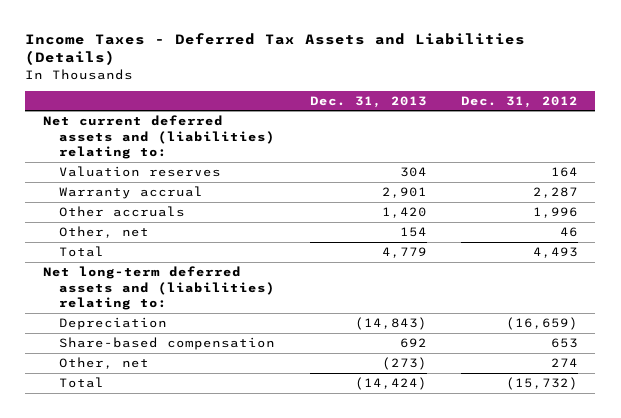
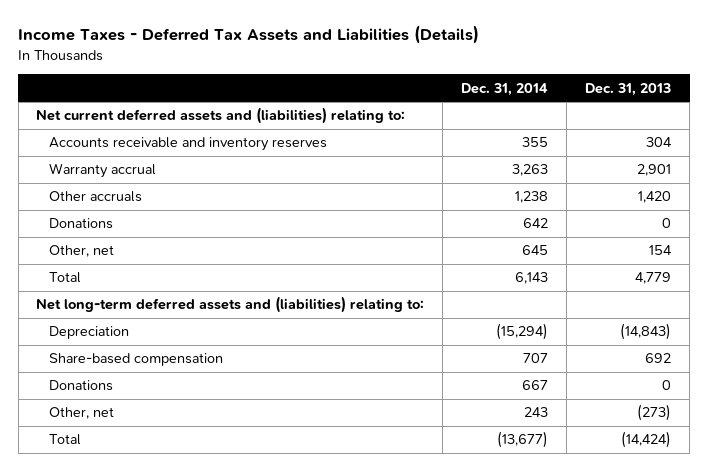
[461,95,579,108] Dec. 31, 2012 -> none
none -> [461,82,549,96] Dec. 31, 2014
[59,166,222,178] Valuation reserves -> [49,137,328,152] Accounts receivable and inventory reserves
none -> [49,218,114,230] Donations
none -> [49,380,114,392] Donations

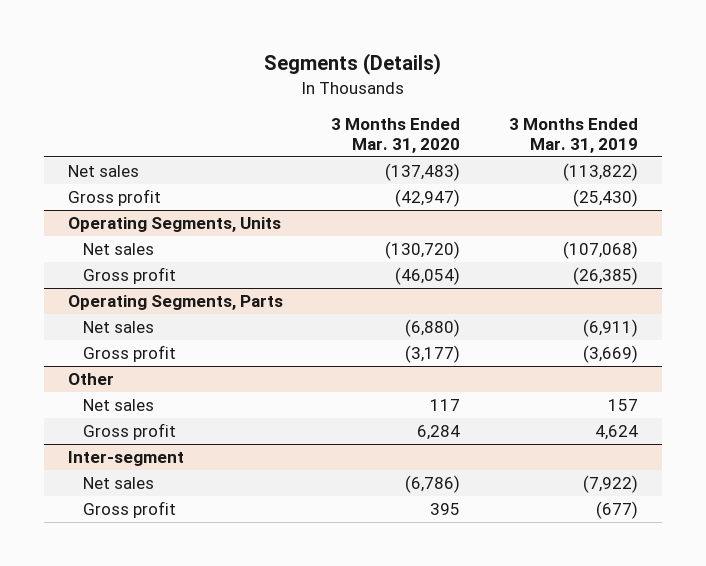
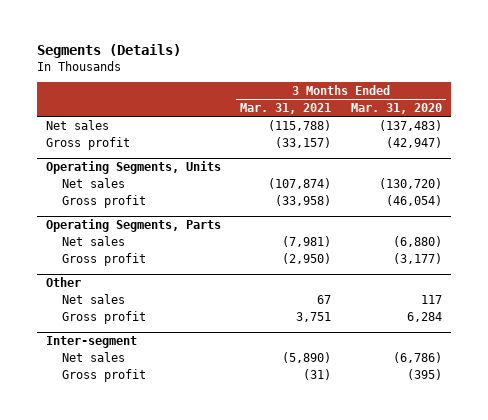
[508,117,638,153] 3 Months Ended Mar. 31, 2019 -> none
none -> [240,103,332,115] Mar. 31, 2021
[430,503,461,516] 395 -> [406,368,442,380] (395)

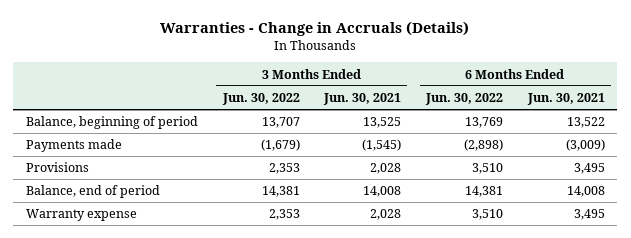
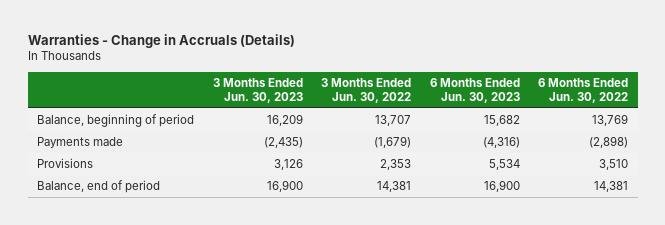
[323,93,402,106] Jun. 30, 2021 -> none
[526,93,605,106] Jun. 30, 2021 -> none
none -> [212,77,303,103] 3 Months Ended Jun. 30, 2023
none -> [429,77,520,103] 6 Months Ended Jun. 30, 2023
[25,209,137,222] Warranty expense -> none

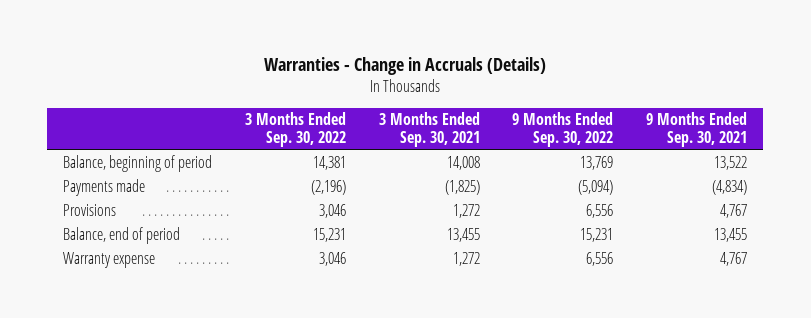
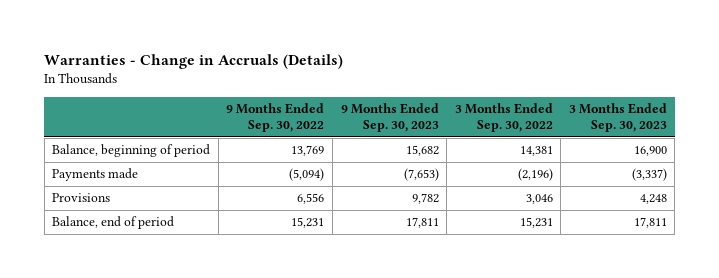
[378,112,480,148] 3 Months Ended Sep. 30, 2021 -> none
[646,112,748,148] 9 Months Ended Sep. 30, 2021 -> none
none -> [340,103,439,132] 9 Months Ended Sep. 30, 2023
none -> [568,103,667,132] 3 Months Ended Sep. 30, 2023
[63,252,156,269] Warranty expense -> none

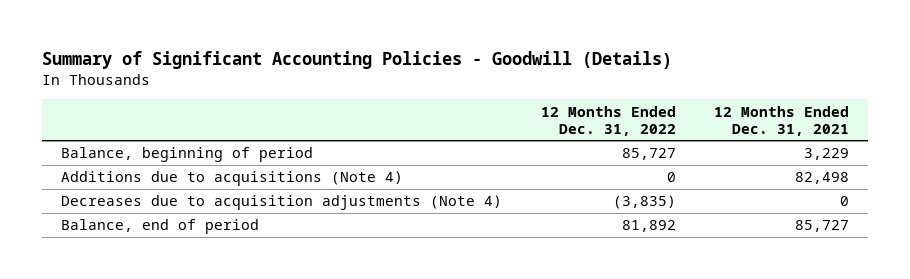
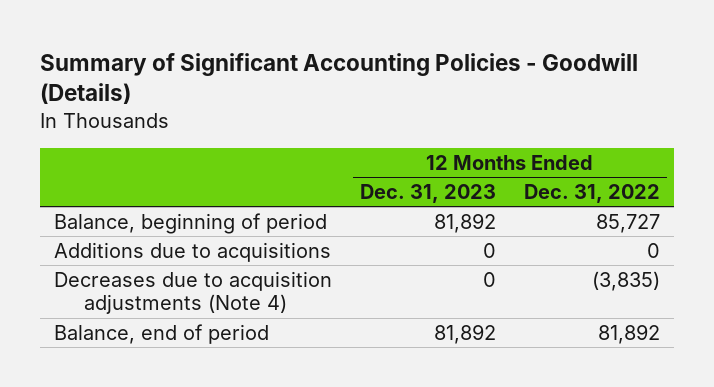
[713,105,849,136] 12 Months Ended Dec. 31, 2021 -> none
none -> [359,183,496,203] Dec. 31, 2023
[61,171,404,187] Additions due to acquisitions (Note 4) -> [53,241,331,262] Additions due to acquisitions

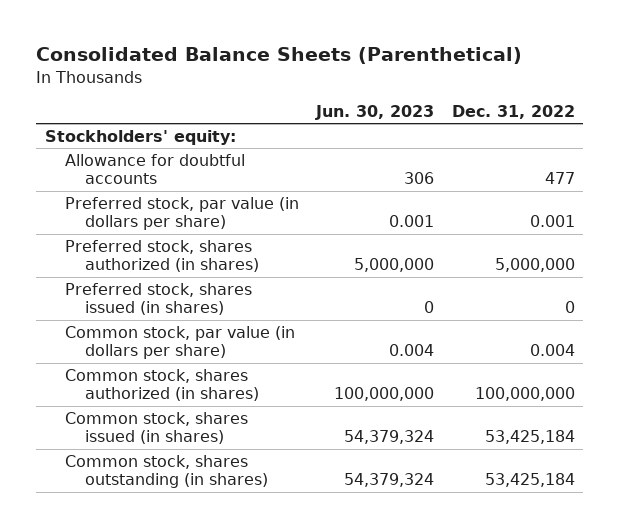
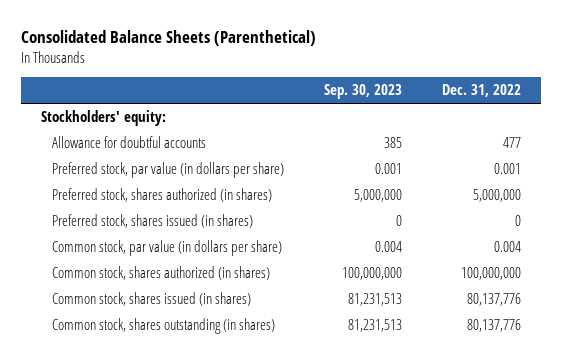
[315,105,435,121] Jun. 30, 2023 -> none
none -> [323,84,402,100] Sep. 30, 2023
[484,430,575,445] 53,425,184 -> [466,293,521,307] 80,137,776
[484,473,575,488] 53,425,184 -> [466,319,521,333] 80,137,776

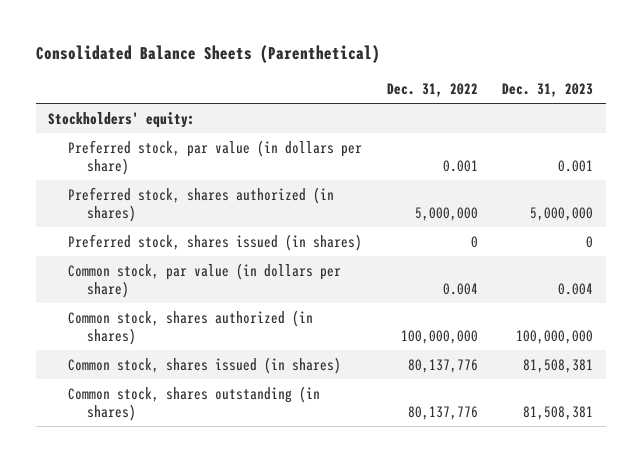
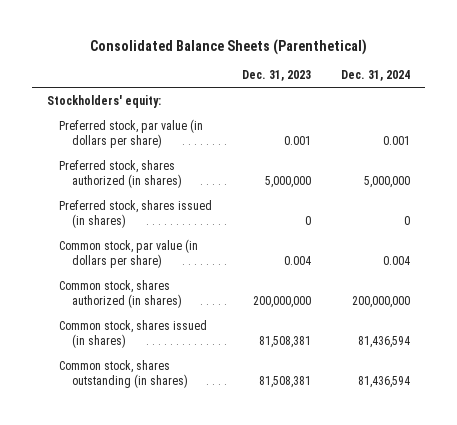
[386,82,478,97] Dec. 31, 2022 -> none
none -> [341,70,411,82] Dec. 31, 2024
[516,329,594,344] 100,000,000 -> [253,295,312,308] 200,000,000

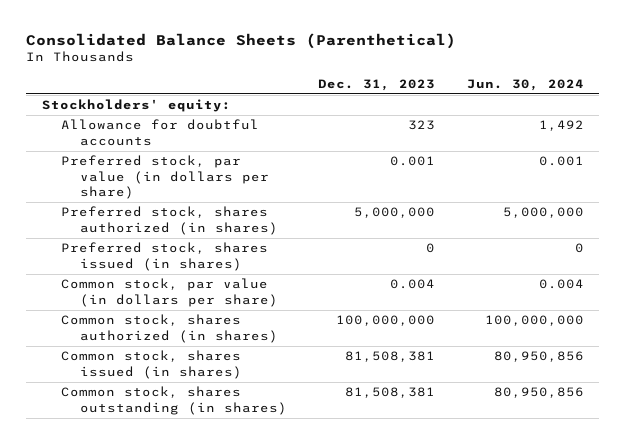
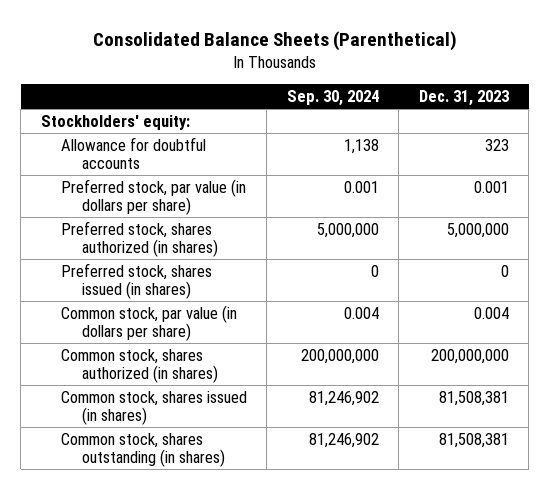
[466,78,584,91] Jun. 30, 2024 -> none
none -> [286,89,379,106] Sep. 30, 2024
[336,315,436,327] 100,000,000 -> [430,348,509,364] 200,000,000

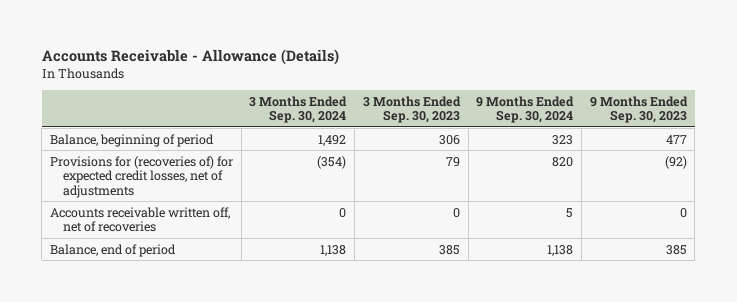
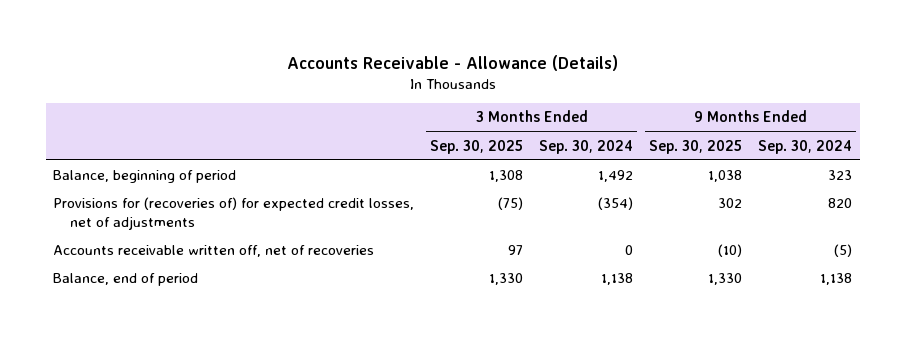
[362,95,461,124] 3 Months Ended Sep. 30, 2023 -> none
[589,95,688,124] 9 Months Ended Sep. 30, 2023 -> none
none -> [430,139,524,154] Sep. 30, 2025
none -> [649,139,743,154] Sep. 30, 2025
[566,207,574,218] 5 -> [834,244,853,258] (5)

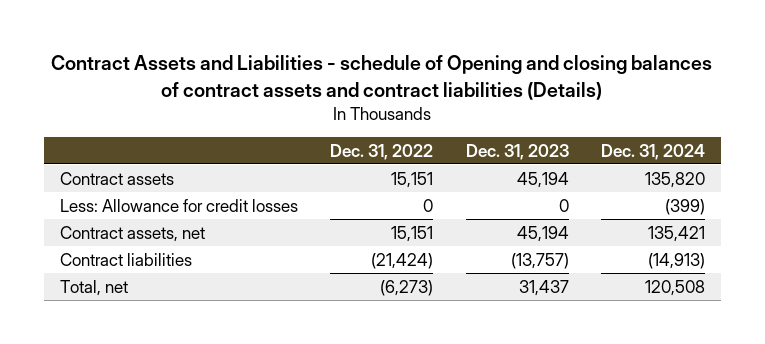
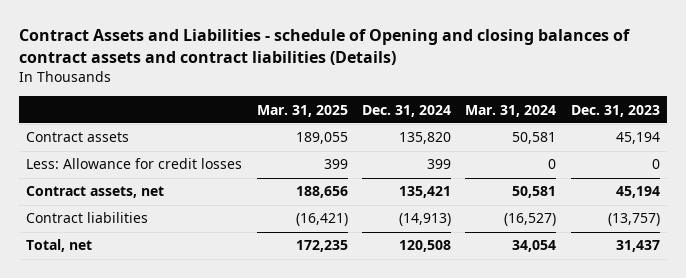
[330,143,434,160] Dec. 31, 2022 -> none
none -> [256,104,348,117] Mar. 31, 2025
none -> [465,104,557,117] Mar. 31, 2024
[664,198,705,215] (399) -> [427,159,452,170] 399

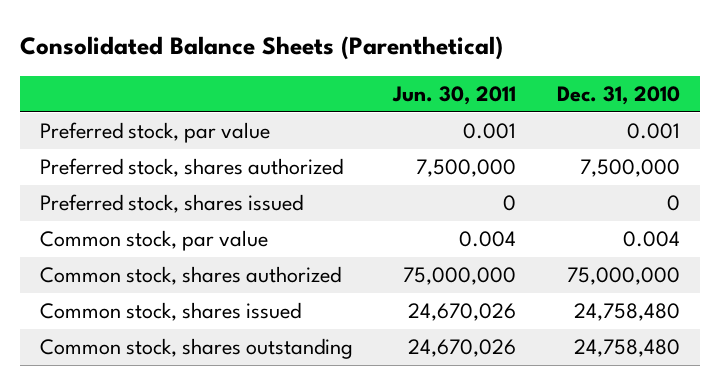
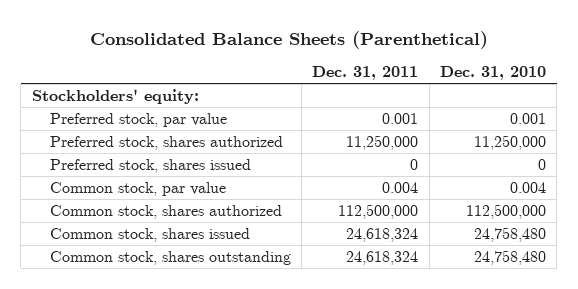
[392,85,517,105] Jun. 30, 2011 -> none
none -> [312,66,419,81] Dec. 31, 2011
none -> [31,88,199,104] Stockholders' equity:
[579,159,680,178] 7,500,000 -> [474,134,547,150] 11,250,000
[566,267,680,286] 75,000,000 -> [466,203,547,219] 112,500,000

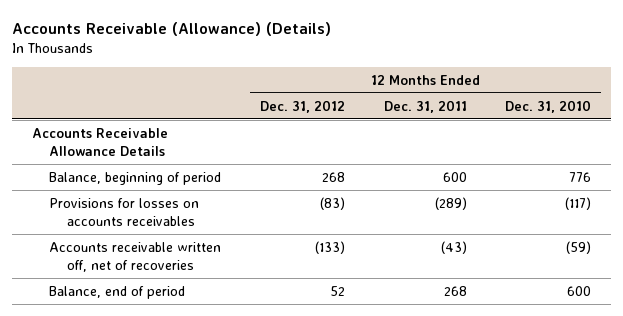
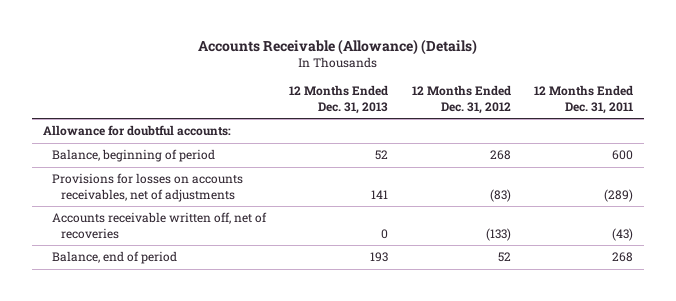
[505,99,592,113] Dec. 31, 2010 -> none
none -> [289,85,389,114] 12 Months Ended Dec. 31, 2013
[31,127,168,156] Accounts Receivable Allowance Details -> none
none -> [43,125,232,137] Allowance for doubtful accounts:
[49,197,200,226] Provisions for losses on accounts receivables -> [52,173,244,202] Provisions for losses on accounts receivables, net of adjustments

